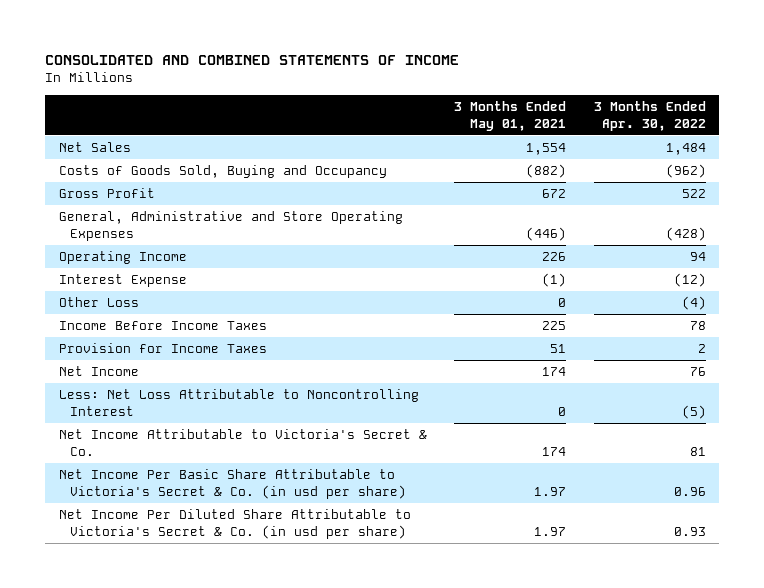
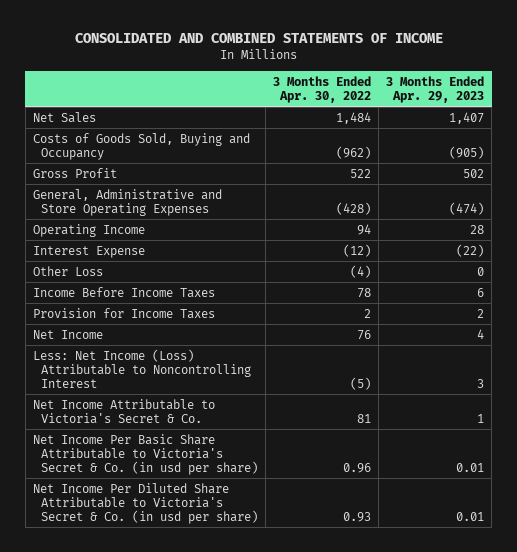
[454,101,567,131] 3 Months Ended May 01, 2021 -> none
none -> [386,75,485,103] 3 Months Ended Apr. 29, 2023
[58,389,419,416] Less: Net Loss Attributable to Noncontrolling Interest -> [32,348,252,388] Less: Net Income (Loss) Attributable to Noncontrolling Interest

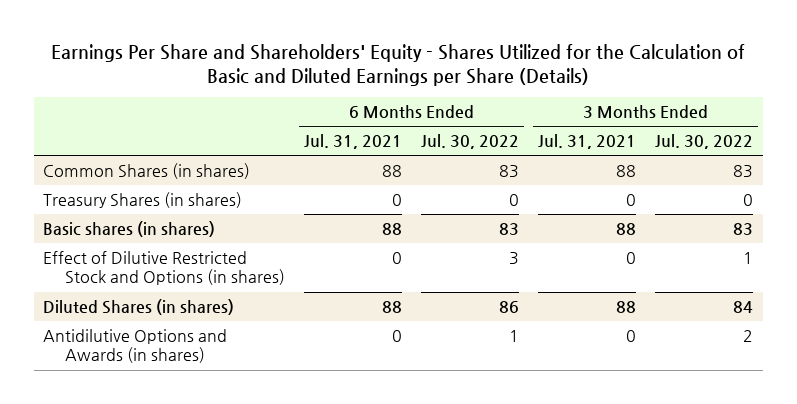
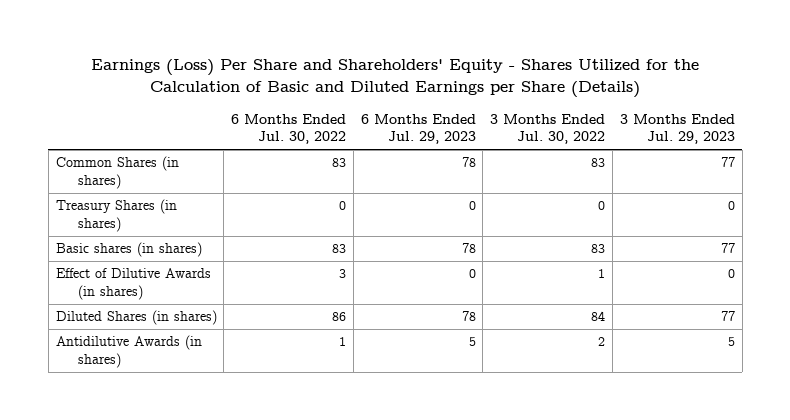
[51,43,746,86] Earnings Per Share and Shareholders' Equity - Shares Utilized for the Calculation of Basic and Diluted Earnings per Share (Details) -> [91,59,700,99] Earnings (Loss) Per Share and Shareholders' Equity - Shares Utilized for the Calculation of Basic and Diluted Earnings per Share (Details)
[304,134,403,150] Jul. 31, 2021 -> none
[538,134,637,150] Jul. 31, 2021 -> none
none -> [360,113,476,145] 6 Months Ended Jul. 29, 2023
none -> [619,113,735,145] 3 Months Ended Jul. 29, 2023
[43,250,286,286] Effect of Dilutive Restricted Stock and Options (in shares) -> [55,268,211,301] Effect of Dilutive Awards (in shares)
[43,328,228,364] Antidilutive Options and Awards (in shares) -> [55,335,202,369] Antidilutive Awards (in shares)

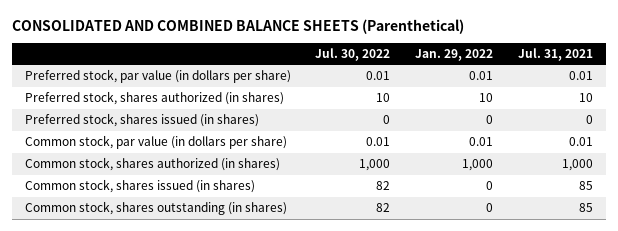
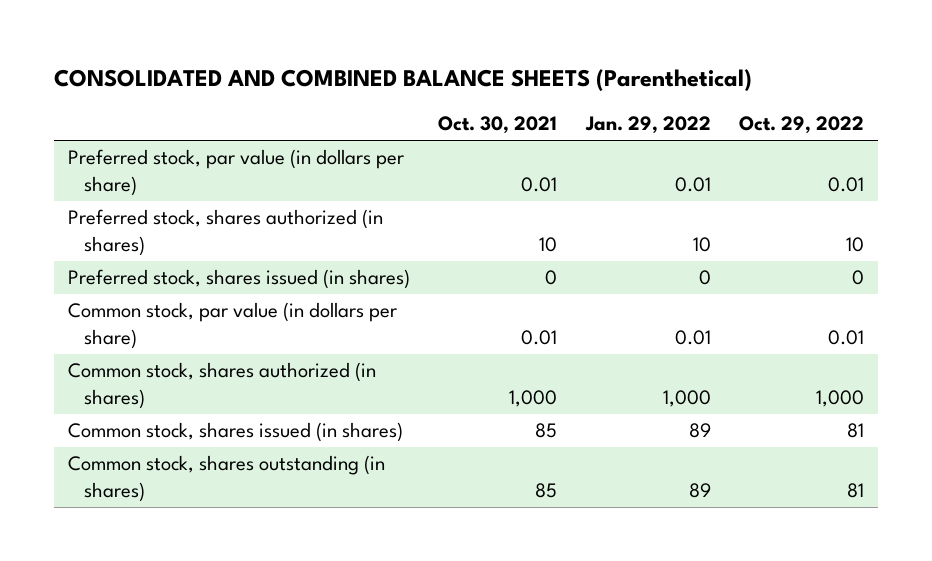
[315,48,391,62] Jul. 30, 2022 -> none
[518,48,594,62] Jul. 31, 2021 -> none
none -> [438,116,558,135] Oct. 30, 2021
none -> [739,116,865,135] Oct. 29, 2022
[486,181,494,191] 0 -> [688,423,711,439] 89
[486,203,494,213] 0 -> [688,483,711,499] 89

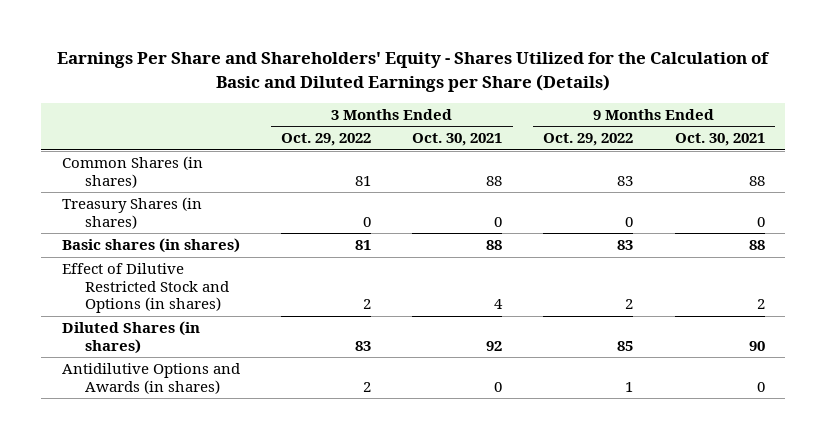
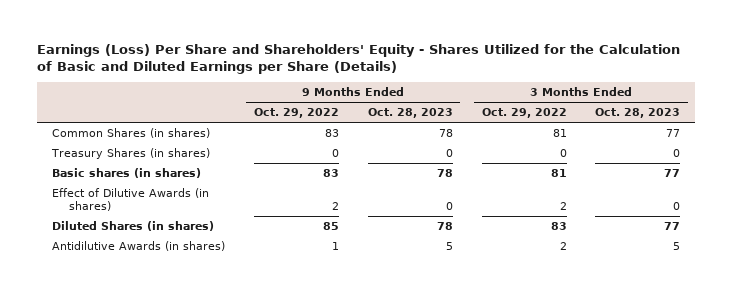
[57,52,771,92] Earnings Per Share and Shareholders' Equity - Shares Utilized for the Calculation of Basic and Diluted Earnings per Share (Details) -> [37,44,681,75] Earnings (Loss) Per Share and Shareholders' Equity - Shares Utilized for the Calculation of Basic and Diluted Earnings per Share (Details)
[412,133,503,147] Oct. 30, 2021 -> none
[674,133,765,147] Oct. 30, 2021 -> none
none -> [367,108,453,119] Oct. 28, 2023
none -> [595,108,681,119] Oct. 28, 2023
[61,263,229,314] Effect of Dilutive Restricted Stock and Options (in shares) -> [51,188,209,211] Effect of Dilutive Awards (in shares)
[61,363,240,394] Antidilutive Options and Awards (in shares) -> [51,241,225,252] Antidilutive Awards (in shares)

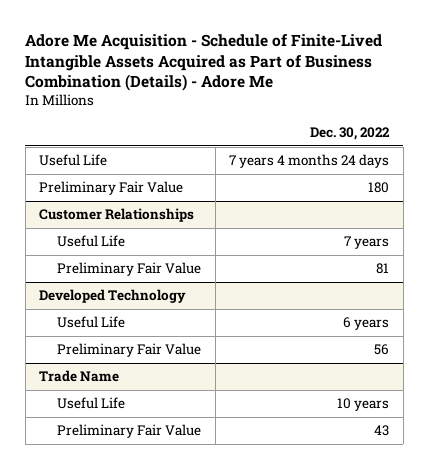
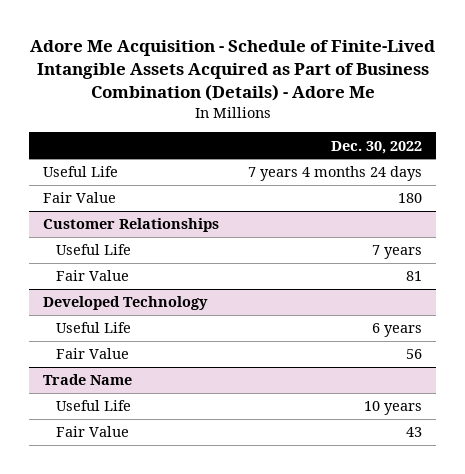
[39,181,184,196] Preliminary Fair Value -> [43,192,117,204] Fair Value
[57,262,202,277] Preliminary Fair Value -> [55,270,129,282] Fair Value
[57,343,202,358] Preliminary Fair Value -> [55,348,129,360] Fair Value
[57,424,202,439] Preliminary Fair Value -> [55,426,129,438] Fair Value

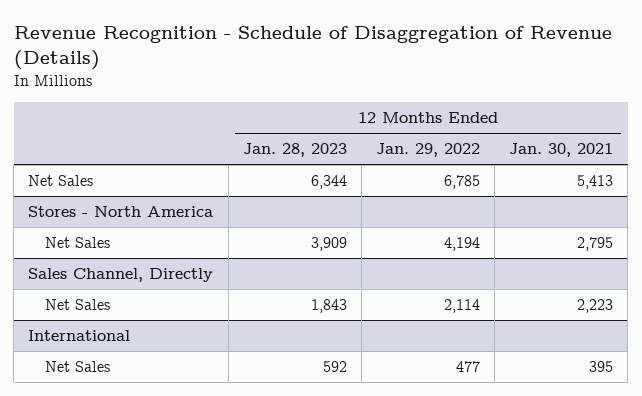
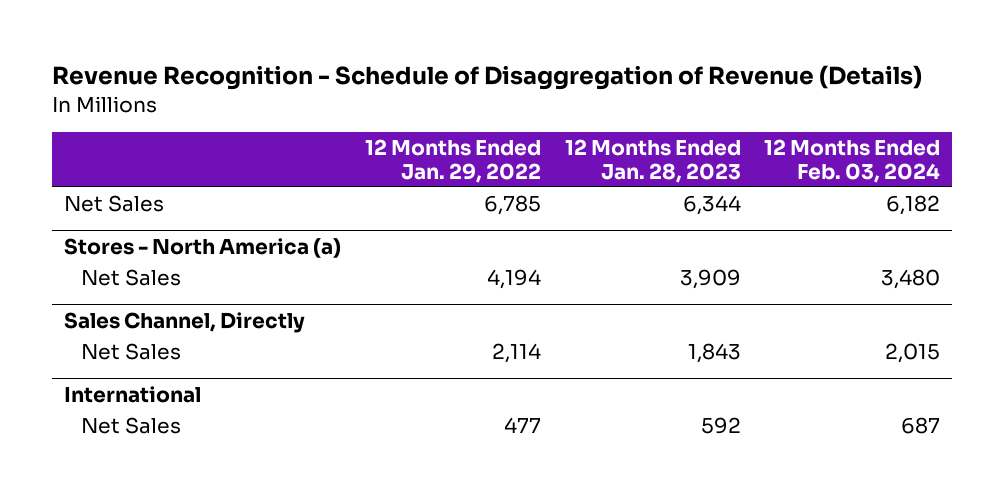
[509,143,614,158] Jan. 30, 2021 -> none
none -> [764,139,941,183] 12 Months Ended Feb. 03, 2024
[28,206,214,218] Stores - North America -> [64,237,342,258] Stores - North America (a)

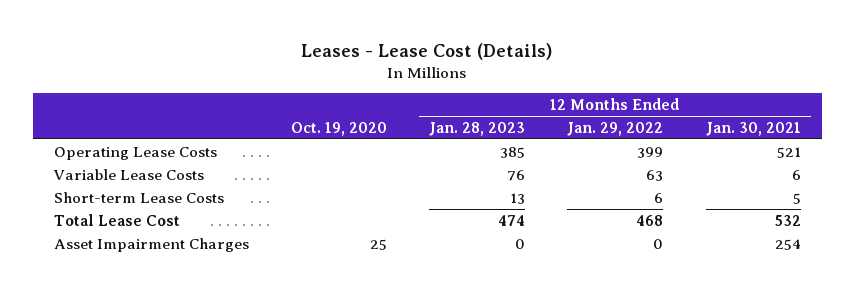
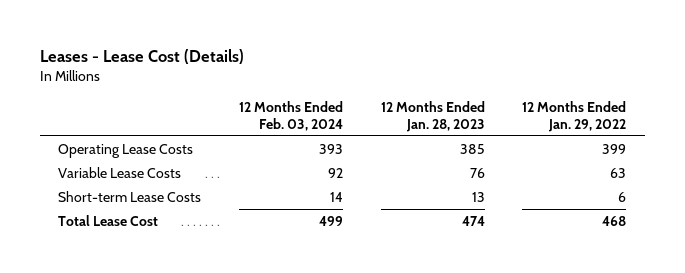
[291,121,388,136] Oct. 19, 2020 -> none
[705,121,801,136] Jan. 30, 2021 -> none
none -> [238,101,343,131] 12 Months Ended Feb. 03, 2024
[54,237,250,252] Asset Impairment Charges -> none

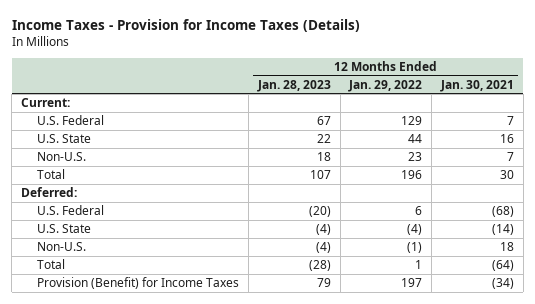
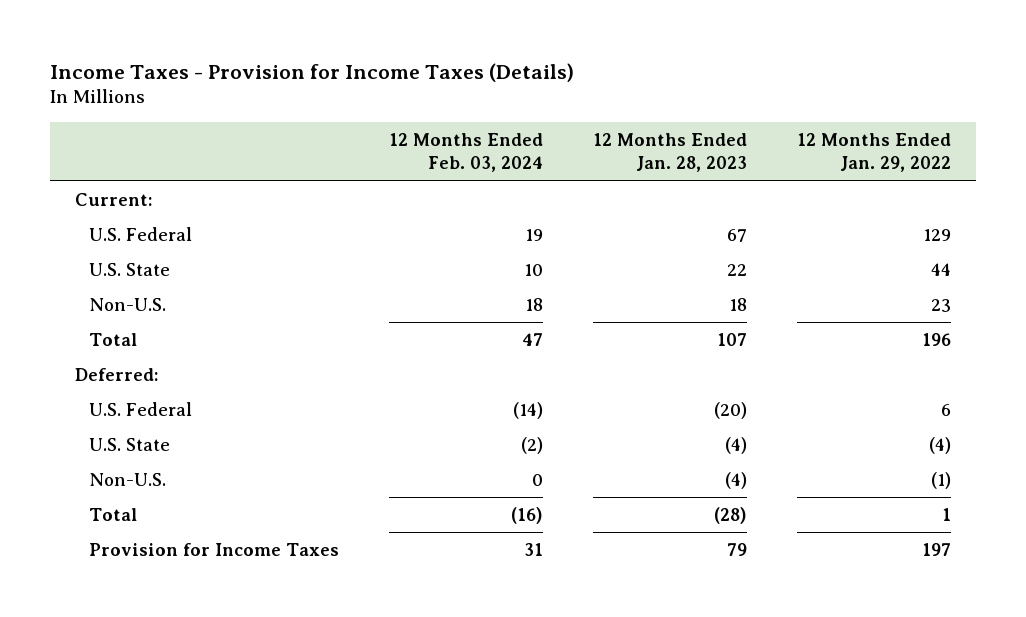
[439,79,514,92] Jan. 30, 2021 -> none
none -> [389,132,544,173] 12 Months Ended Feb. 03, 2024
[37,277,240,290] Provision (Benefit) for Income Taxes -> [89,542,340,556] Provision for Income Taxes

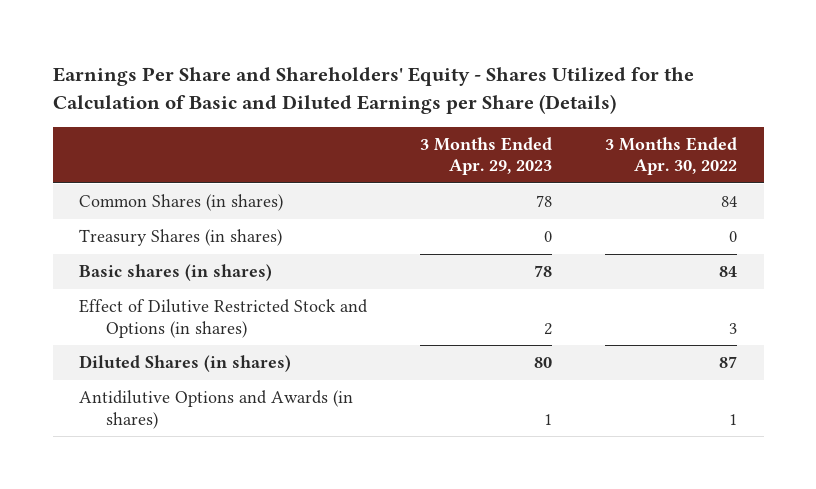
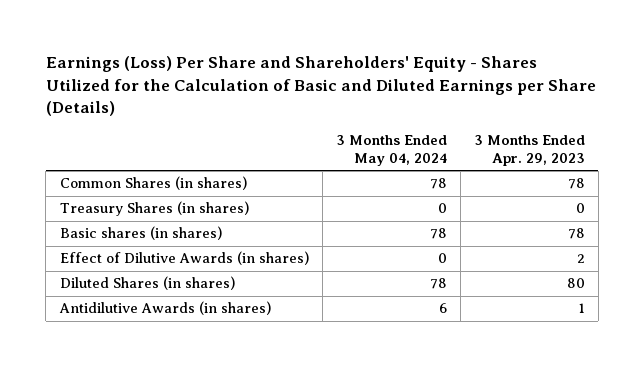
[52,66,694,114] Earnings Per Share and Shareholders' Equity - Shares Utilized for the Calculation of Basic and Diluted Earnings per Share (Details) -> [45,56,596,116] Earnings (Loss) Per Share and Shareholders' Equity - Shares Utilized for the Calculation of Basic and Diluted Earnings per Share (Details)
[605,136,738,176] 3 Months Ended Apr. 30, 2022 -> none
none -> [335,134,447,166] 3 Months Ended May 04, 2024
[79,299,369,338] Effect of Dilutive Restricted Stock and Options (in shares) -> [59,251,309,266] Effect of Dilutive Awards (in shares)
[79,390,354,429] Antidilutive Options and Awards (in shares) -> [58,301,271,316] Antidilutive Awards (in shares)

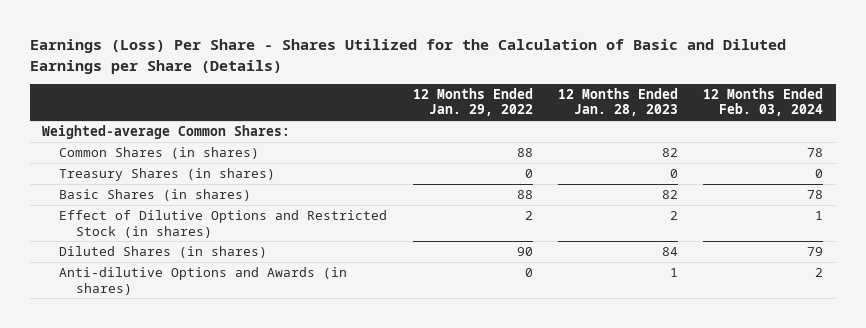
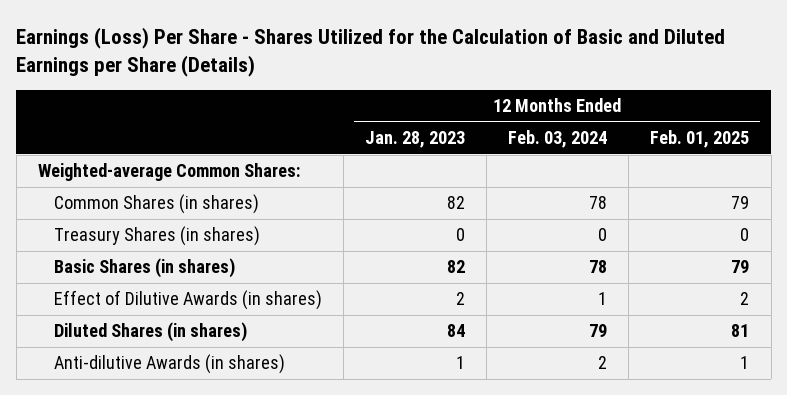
[412,87,533,117] 12 Months Ended Jan. 29, 2022 -> none
none -> [650,129,750,148] Feb. 01, 2025
[59,210,388,238] Effect of Dilutive Options and Restricted Stock (in shares) -> [53,290,322,311] Effect of Dilutive Awards (in shares)
[59,267,348,295] Anti-dilutive Options and Awards (in shares) -> [53,354,285,375] Anti-dilutive Awards (in shares)

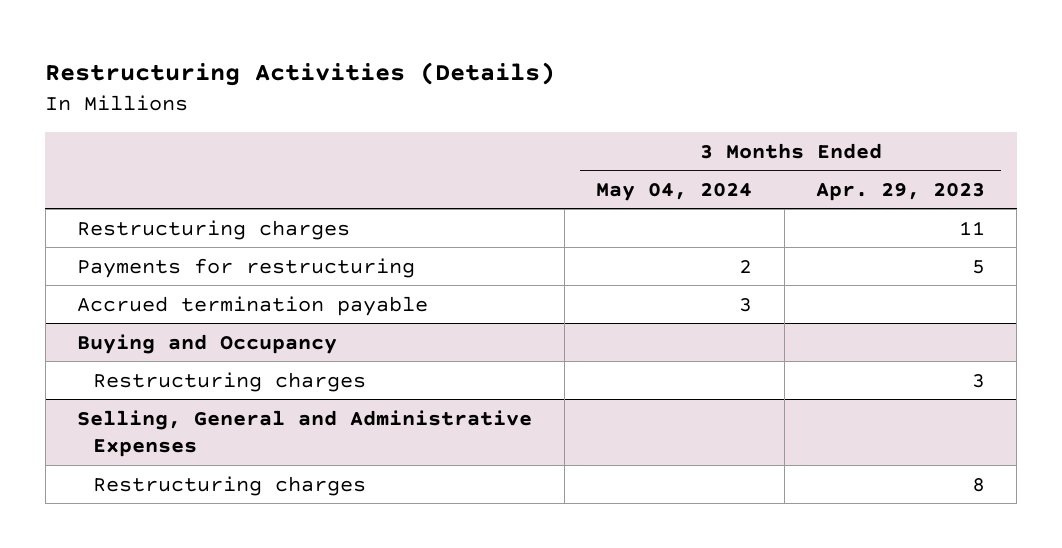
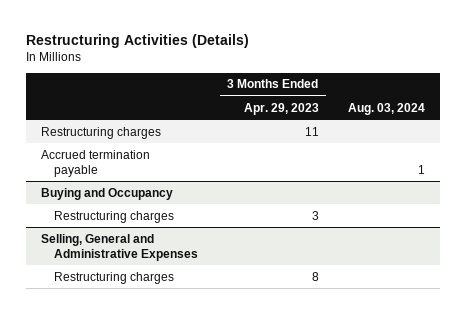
[596,182,753,201] May 04, 2024 -> none
none -> [348,102,426,115] Aug. 03, 2024
[77,257,416,278] Payments for restructuring -> none

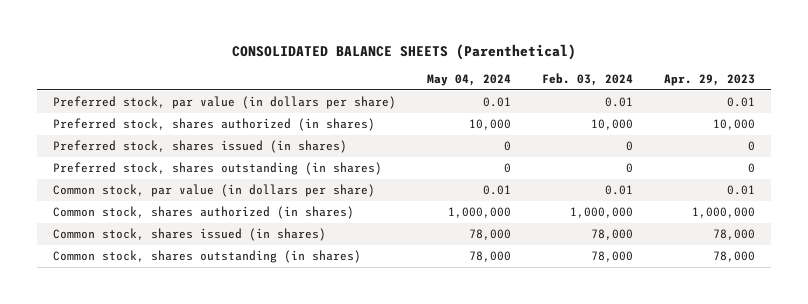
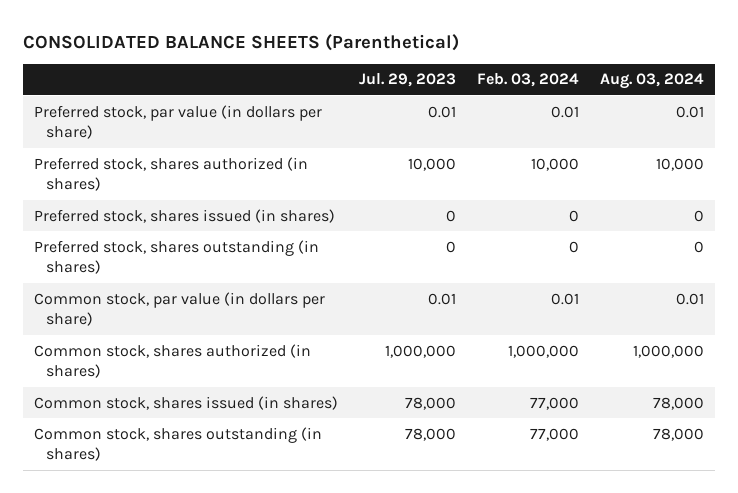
[426,74,511,87] May 04, 2024 -> none
[664,74,756,87] Apr. 29, 2023 -> none
none -> [358,73,456,88] Jul. 29, 2023
none -> [600,73,705,90] Aug. 03, 2024
[591,229,634,241] 78,000 -> [529,396,579,410] 77,000
[591,251,634,263] 78,000 -> [529,427,579,441] 77,000

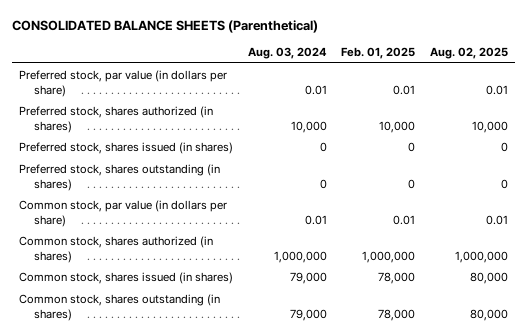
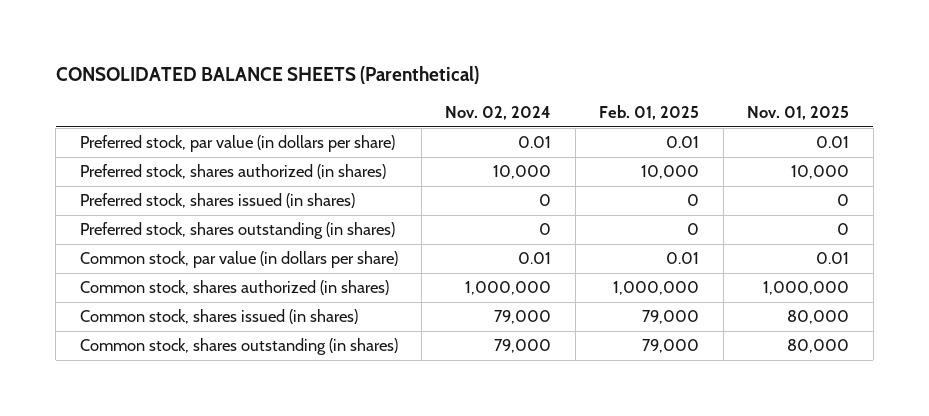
[247,46,327,59] Aug. 03, 2024 -> none
[429,46,508,59] Aug. 02, 2025 -> none
none -> [445,105,552,120] Nov. 02, 2024
none -> [747,105,850,120] Nov. 01, 2025
[378,271,416,284] 78,000 -> [642,310,700,325] 79,000
[378,308,416,321] 78,000 -> [642,339,700,354] 79,000

